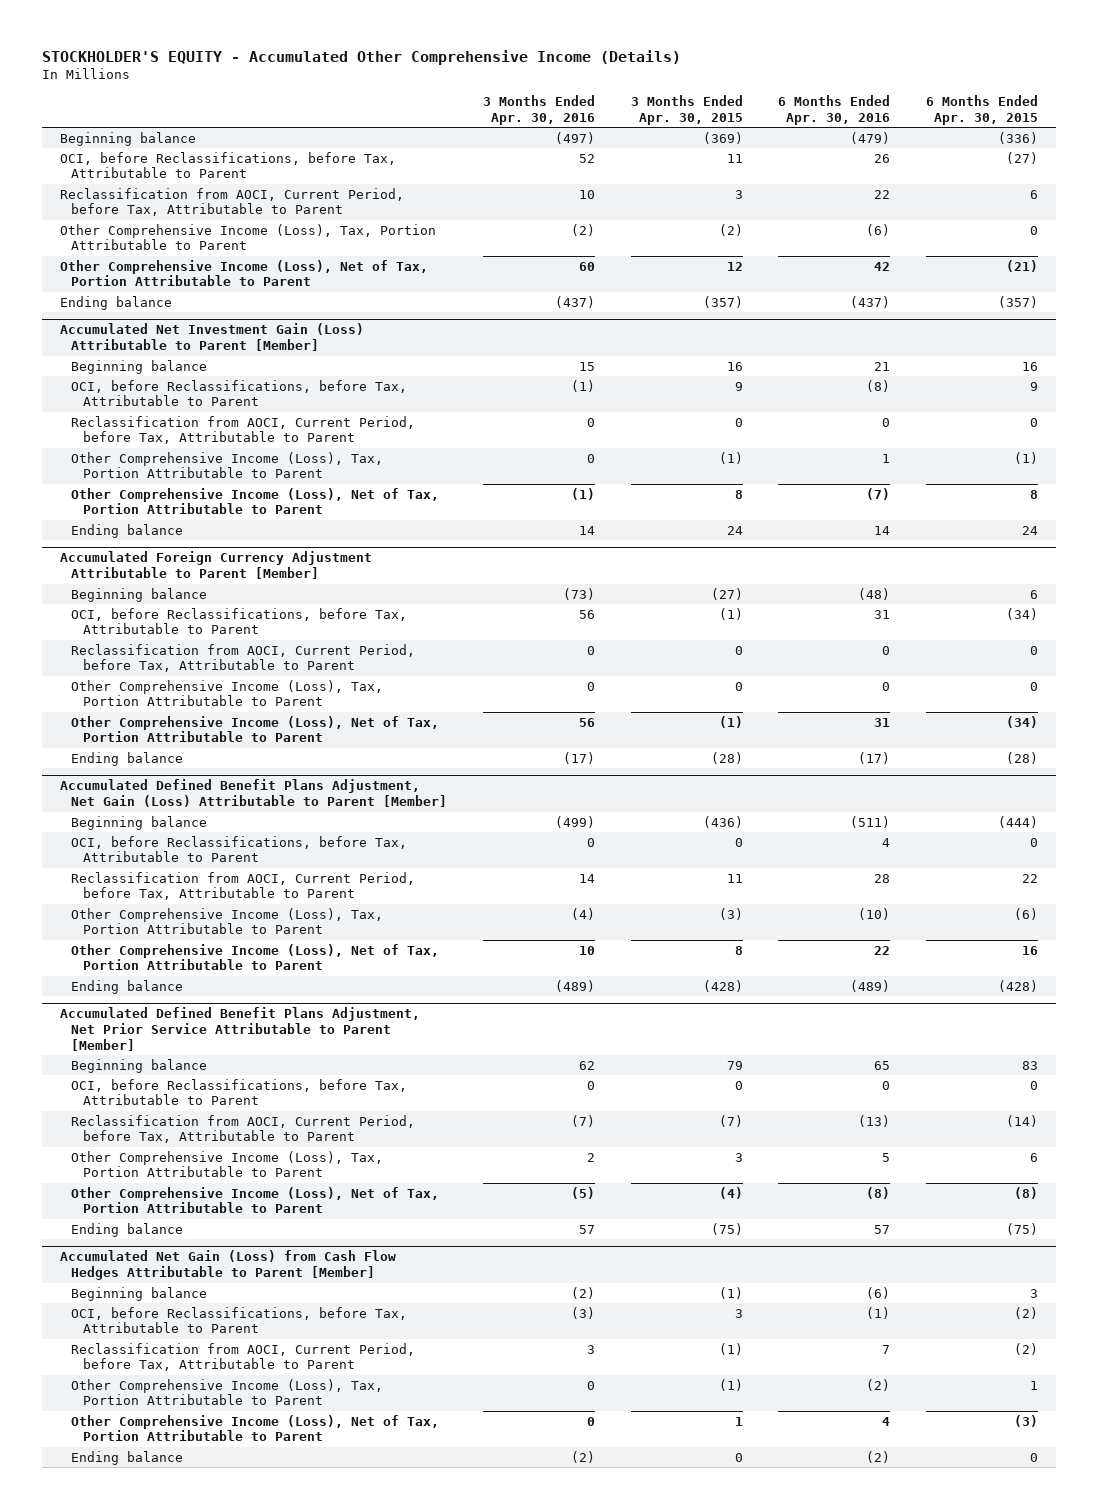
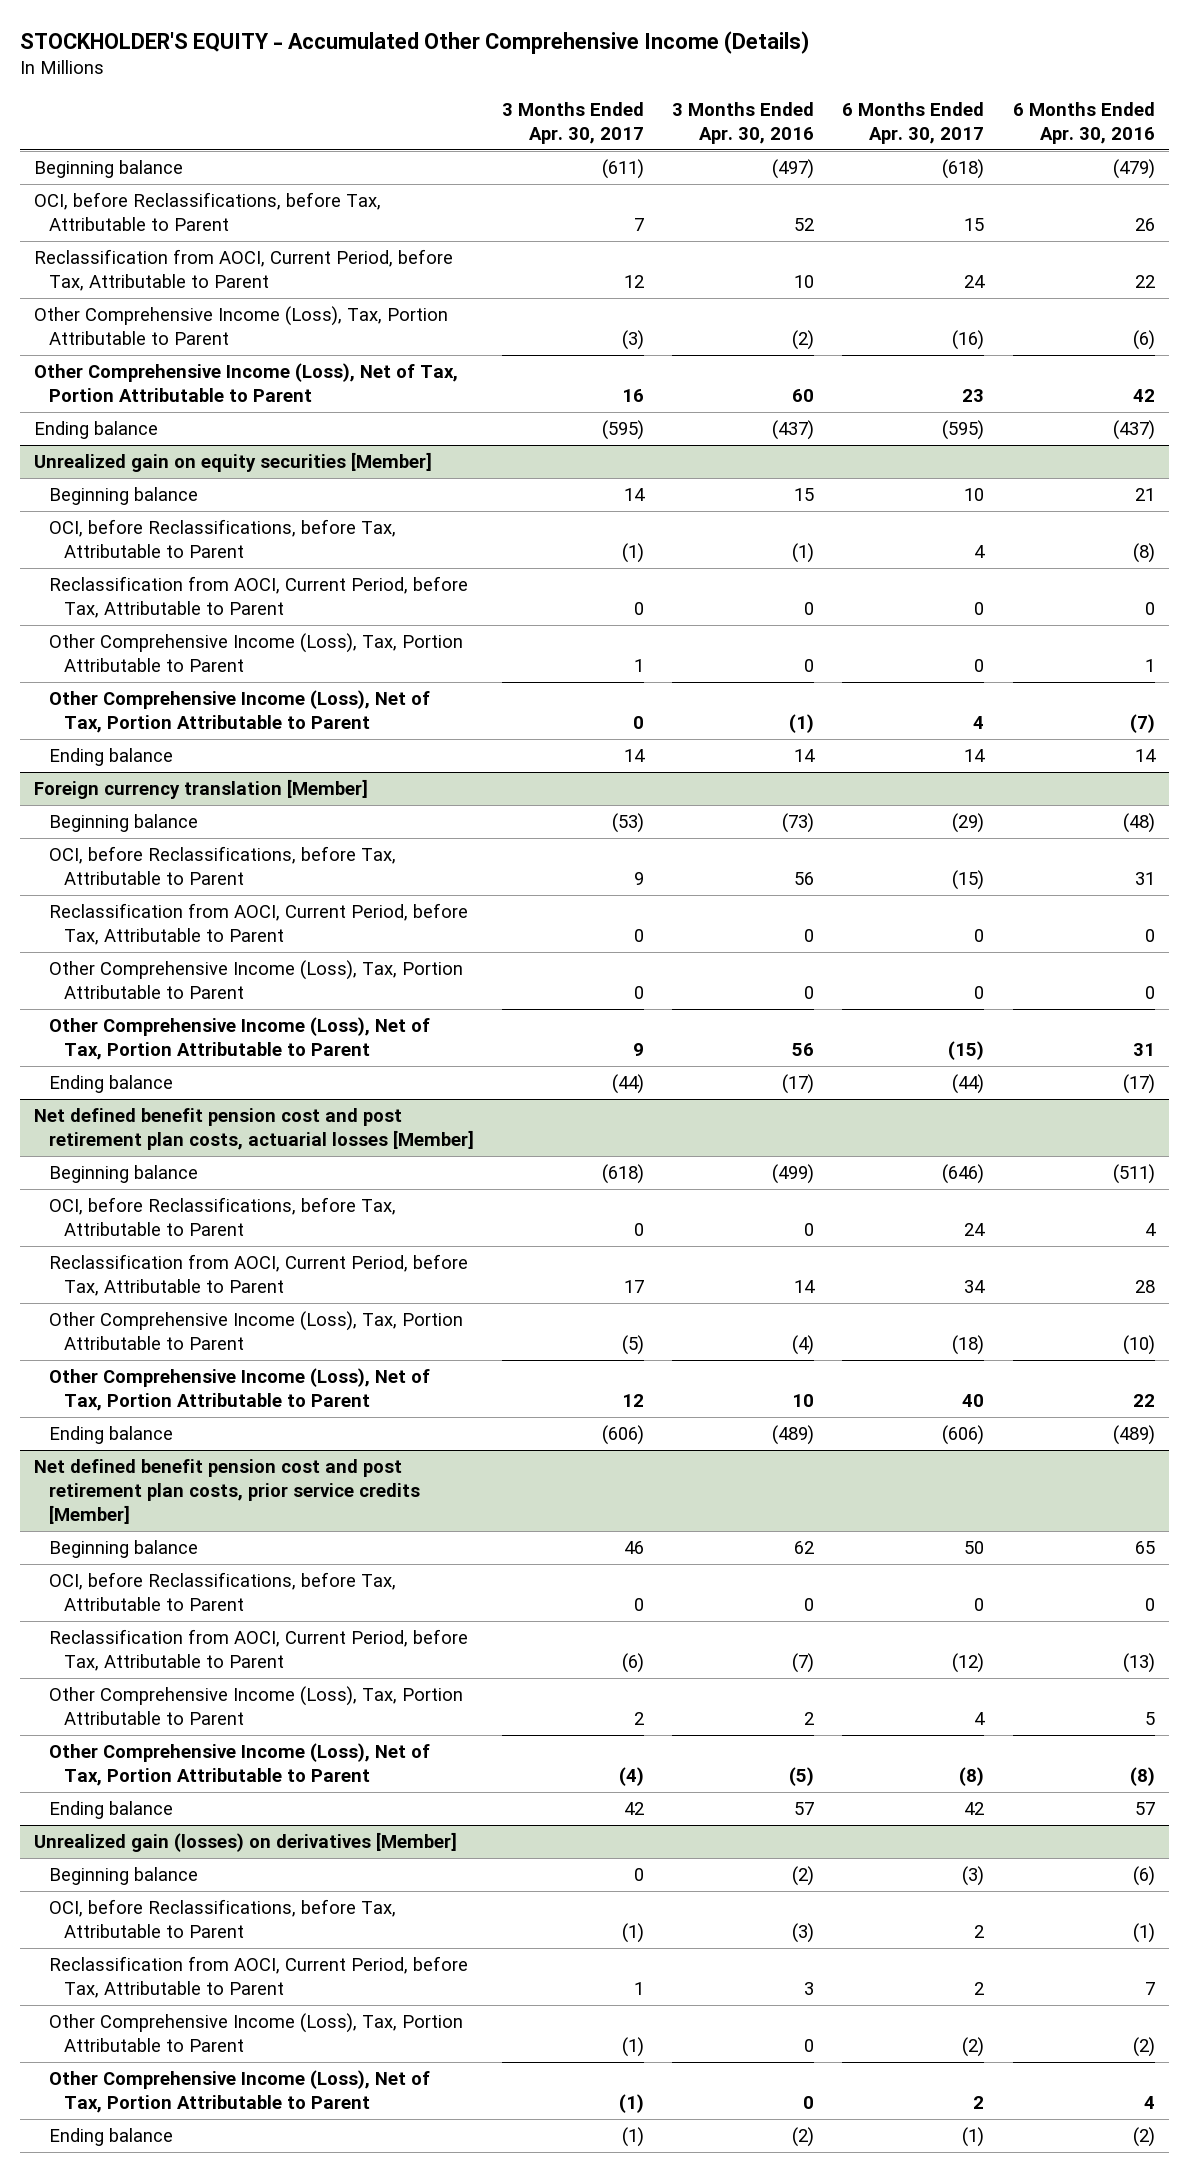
[630,95,743,125] 3 Months Ended Apr. 30, 2015 -> none
[926,95,1039,125] 6 Months Ended Apr. 30, 2015 -> none
none -> [502,101,645,145] 3 Months Ended Apr. 30, 2017
none -> [842,101,985,145] 6 Months Ended Apr. 30, 2017
[60,323,365,352] Accumulated Net Investment Gain (Loss) Attributable to Parent [Member] -> [34,451,433,472] Unrealized gain on equity securities [Member]
[60,551,373,580] Accumulated Foreign Currency Adjustment Attributable to Parent [Member] -> [34,778,369,799] Foreign currency translation [Member]
[60,779,448,808] Accumulated Defined Benefit Plans Adjustment, Net Gain (Loss) Attributable to Parent [Member] -> [34,1107,474,1151] Net defined benefit pension cost and post retirement plan costs, actuarial losses [Member]
[60,1007,421,1051] Accumulated Defined Benefit Plans Adjustment, Net Prior Service Attributable to Parent [Member] -> [34,1458,420,1525] Net defined benefit pension cost and post retirement plan costs, prior service credits [Member]
[60,1250,397,1281] Accumulated Net Gain (Loss) from Cash Flow Hedges Attributable to Parent [Member] -> [34,1831,458,1852] Unrealized gain (losses) on derivatives [Member]

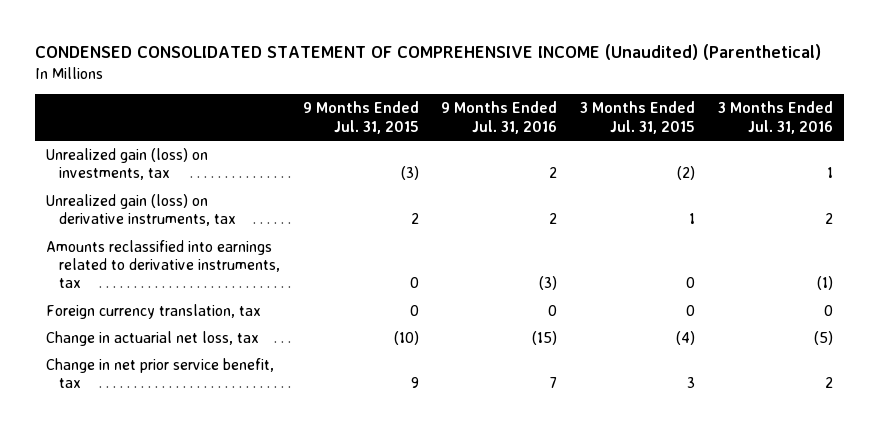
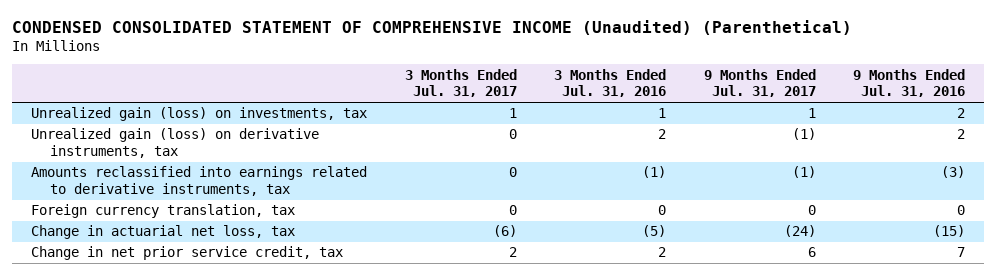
[302,101,419,134] 9 Months Ended Jul. 31, 2015 -> none
[579,101,695,134] 3 Months Ended Jul. 31, 2015 -> none
none -> [404,68,517,98] 3 Months Ended Jul. 31, 2017
none -> [703,68,816,98] 9 Months Ended Jul. 31, 2017
[45,357,274,389] Change in net prior service benefit, tax -> [31,246,344,261] Change in net prior service credit, tax

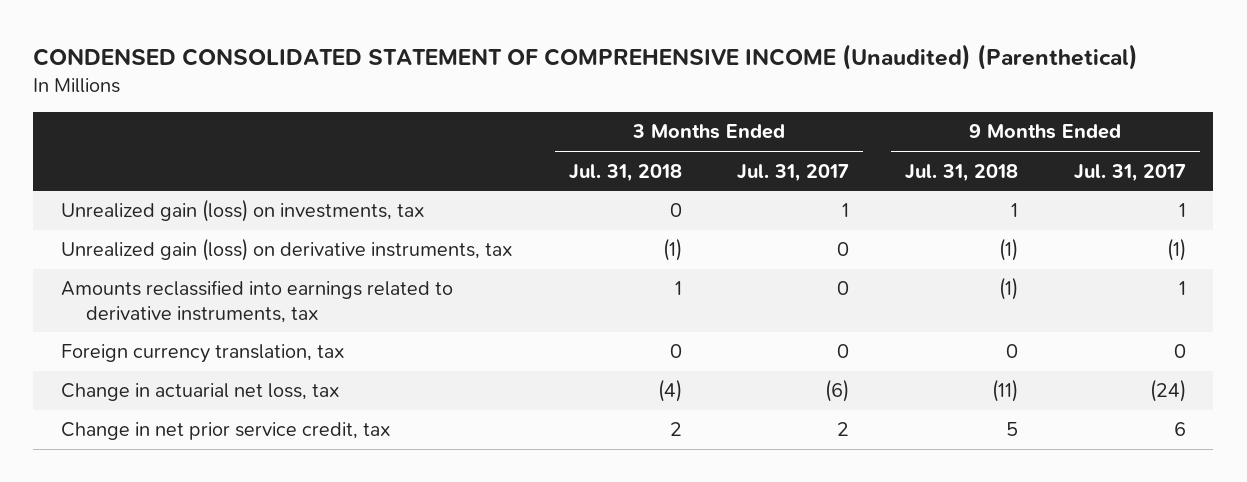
[554,68,667,98] 3 Months Ended Jul. 31, 2016 -> none
[853,68,966,98] 9 Months Ended Jul. 31, 2016 -> none
none -> [568,163,682,182] Jul. 31, 2018
none -> [905,163,1019,182] Jul. 31, 2018
[791,166,816,179] (1) -> [1178,281,1186,296] 1

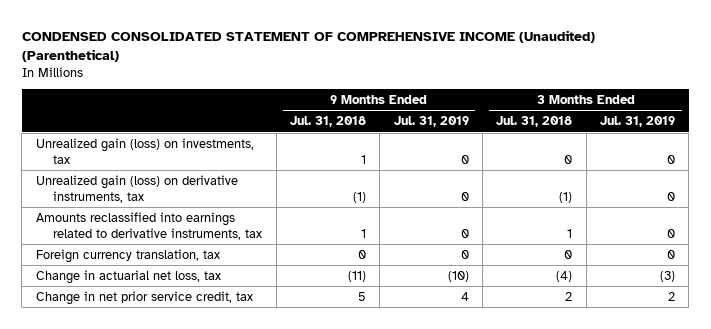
[737,163,850,182] Jul. 31, 2017 -> none
[1073,163,1186,182] Jul. 31, 2017 -> none
none -> [393,116,469,128] Jul. 31, 2019
none -> [599,116,675,128] Jul. 31, 2019
[999,277,1019,301] (1) -> [360,228,366,238] 1

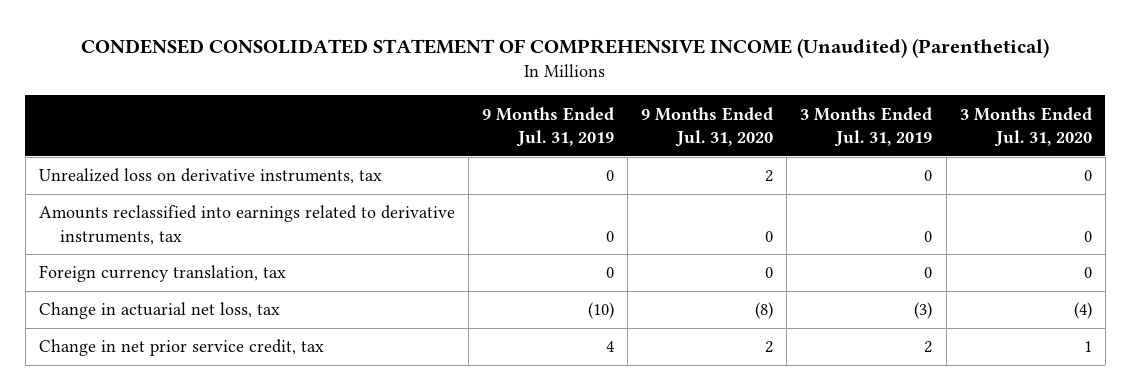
[289,116,366,128] Jul. 31, 2018 -> none
[496,116,573,128] Jul. 31, 2018 -> none
none -> [641,106,774,147] 9 Months Ended Jul. 31, 2020
none -> [959,106,1092,147] 3 Months Ended Jul. 31, 2020
[35,137,254,164] Unrealized gain (loss) on investments, tax -> none
[35,174,238,203] Unrealized gain (loss) on derivative instruments, tax -> [39,168,383,185] Unrealized loss on derivative instruments, tax

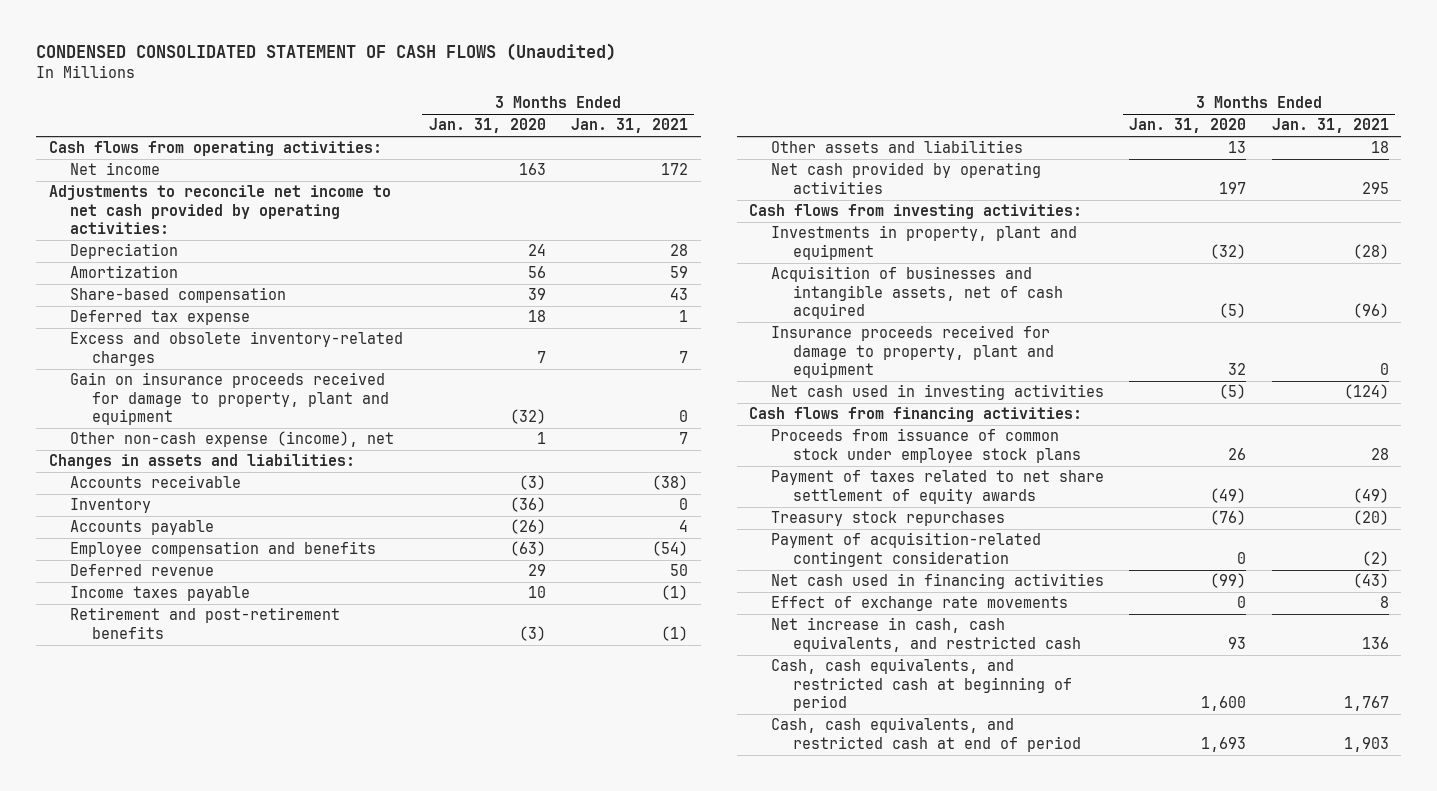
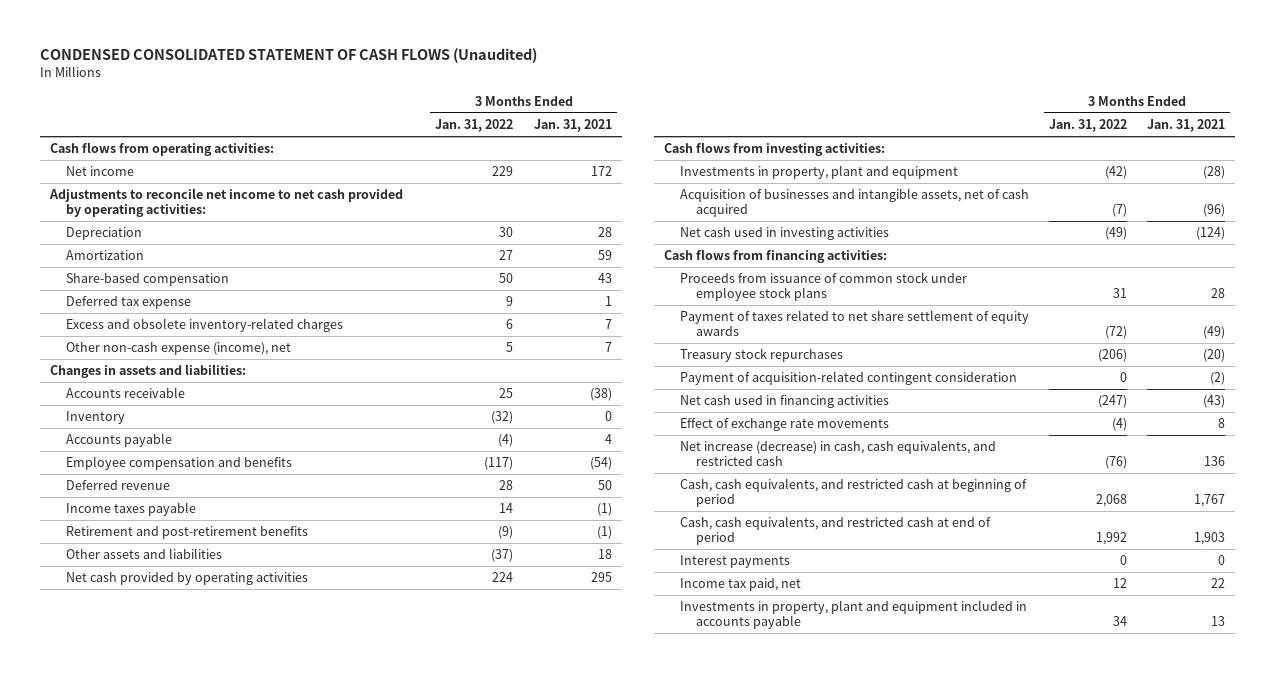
[428,118,546,134] Jan. 31, 2020 -> none
none -> [435,119,514,133] Jan. 31, 2022
[70,372,389,426] Gain on insurance proceeds received for damage to property, plant and equipment -> none
[771,325,1054,379] Insurance proceeds received for damage to property, plant and equipment -> none
[771,617,1081,652] Net increase in cash, cash equivalents, and restricted cash -> [679,440,996,467] Net increase (decrease) in cash, cash equivalents, and restricted cash
none -> [679,555,790,569] Interest payments
none -> [679,578,801,592] Income tax paid, net
none -> [679,600,1027,630] Investments in property, plant and equipment included in accounts payable

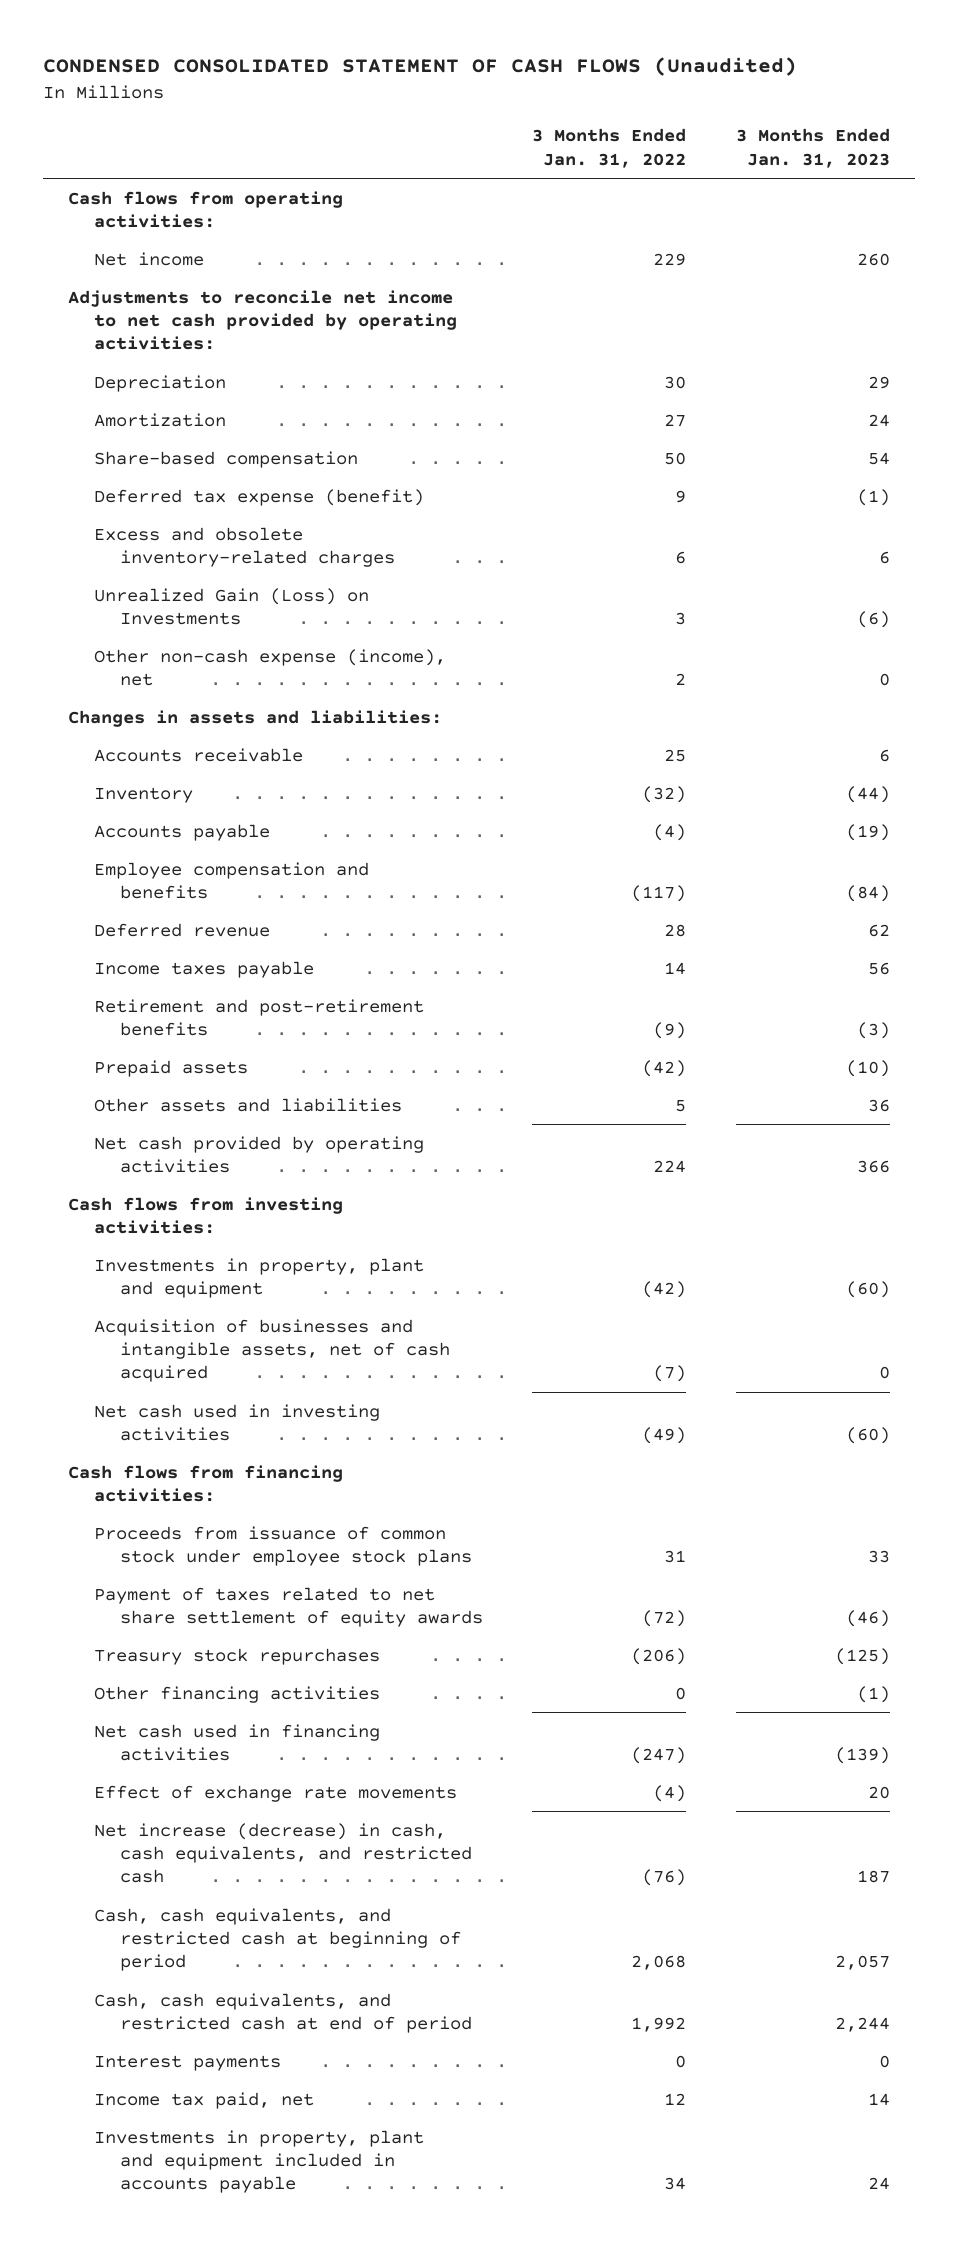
[533,119,612,133] Jan. 31, 2021 -> none
none -> [735,128,890,168] 3 Months Ended Jan. 31, 2023
[66,296,192,310] Deferred tax expense -> [93,488,424,506] Deferred tax expense (benefit)
none -> [93,587,369,625] Unrealized Gain (Loss) on Investments
[506,342,514,353] 5 -> [675,672,687,685] 2
none -> [93,1059,248,1077] Prepaid assets
[491,549,514,563] (37) -> [675,1099,687,1112] 5
[679,371,1017,386] Payment of acquisition-related contingent consideration -> none
none -> [93,1685,380,1703] Other financing activities

